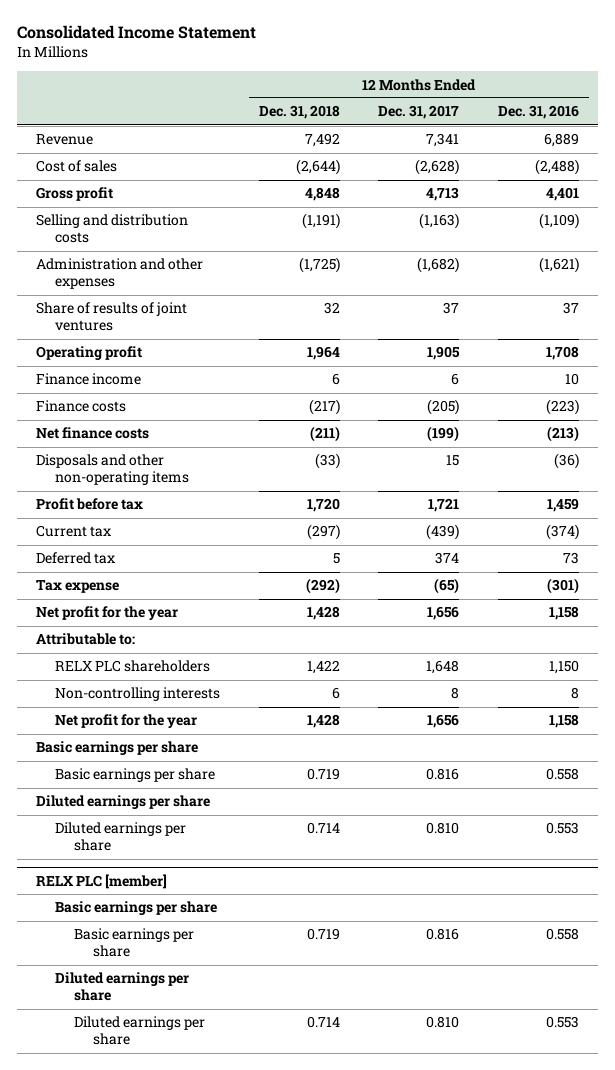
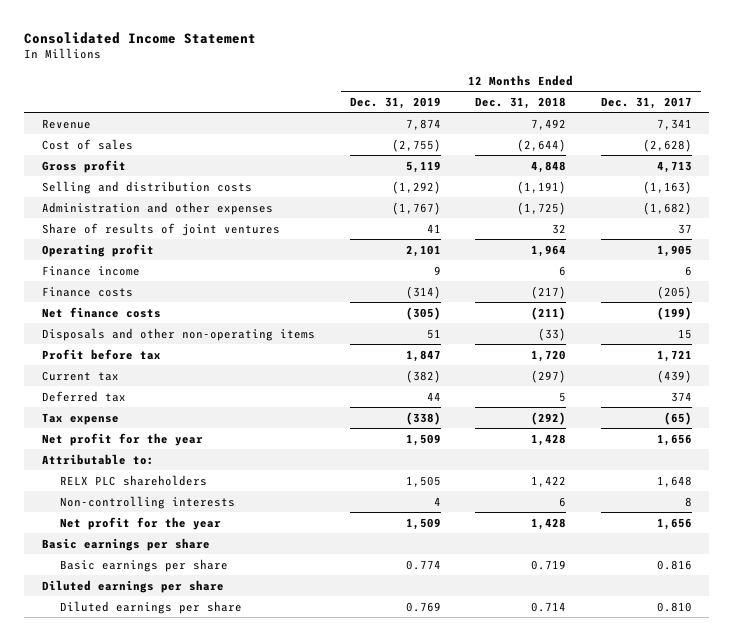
[497,105,579,120] Dec. 31, 2016 -> none
none -> [349,96,441,109] Dec. 31, 2019
[36,873,168,889] RELX PLC [member] -> none
[55,901,218,916] Basic earnings per share -> none
[74,928,195,958] Basic earnings per share -> none
[55,972,190,1002] Diluted earnings per share -> none
[74,1016,206,1046] Diluted earnings per share -> none

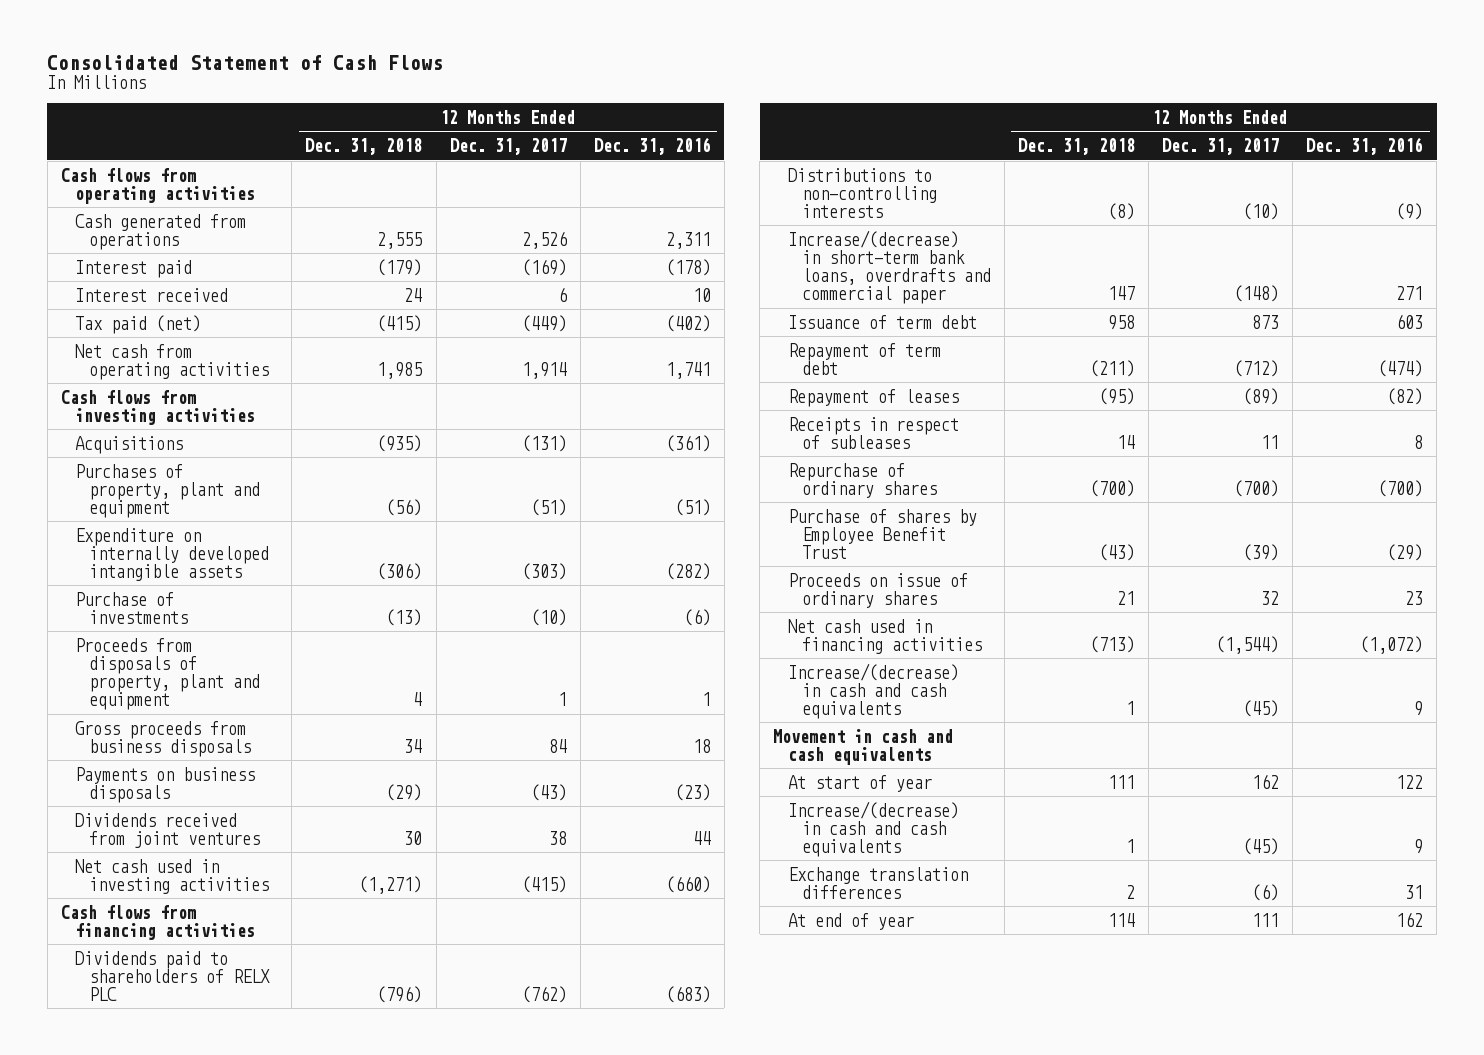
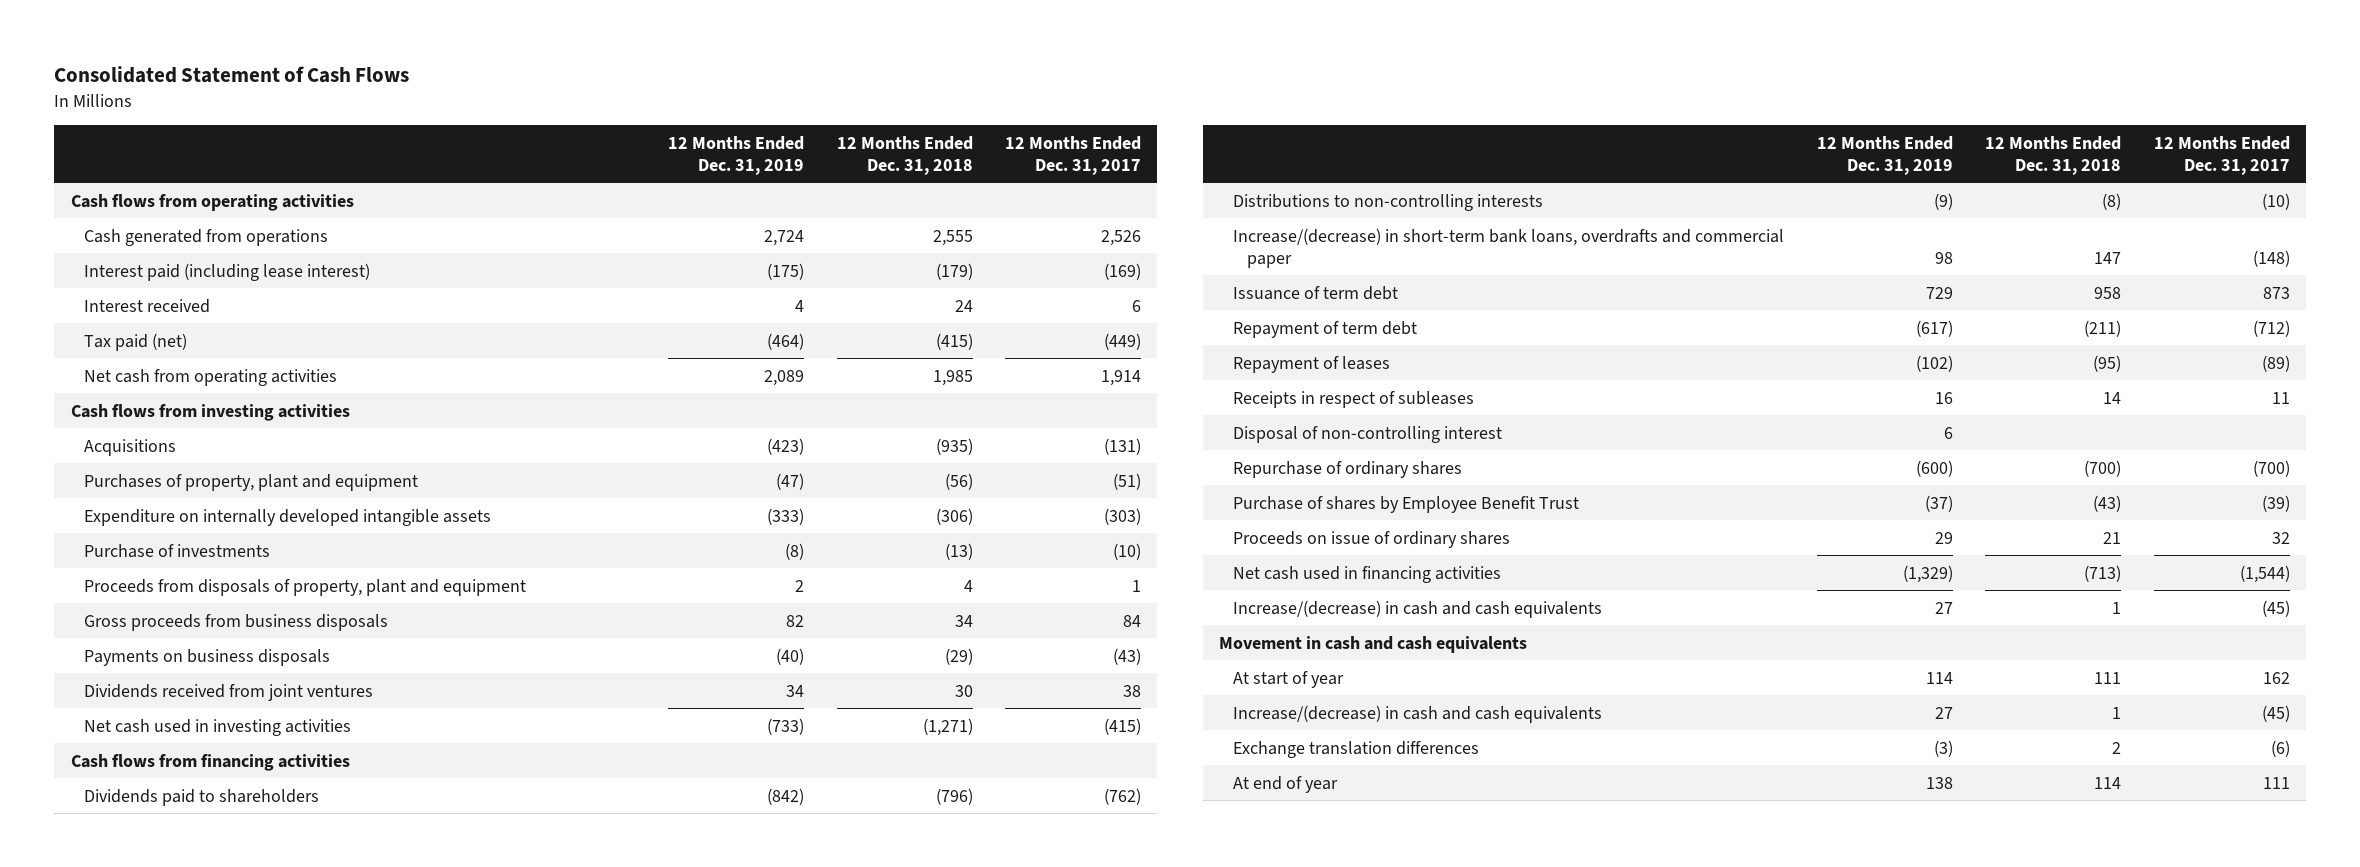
[593,137,711,156] Dec. 31, 2016 -> none
none -> [667,135,804,175] 12 Months Ended Dec. 31, 2019
[75,259,193,278] Interest paid -> [84,262,371,281] Interest paid (including lease interest)
[75,950,271,1001] Dividends paid to shareholders of RELX PLC -> [84,788,320,806] Dividends paid to shareholders
none -> [1232,425,1502,443] Disposal of non-controlling interest

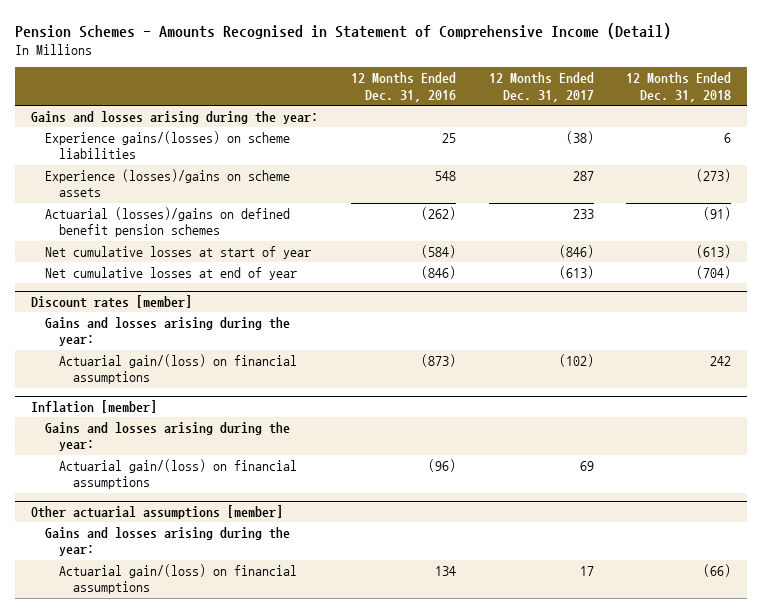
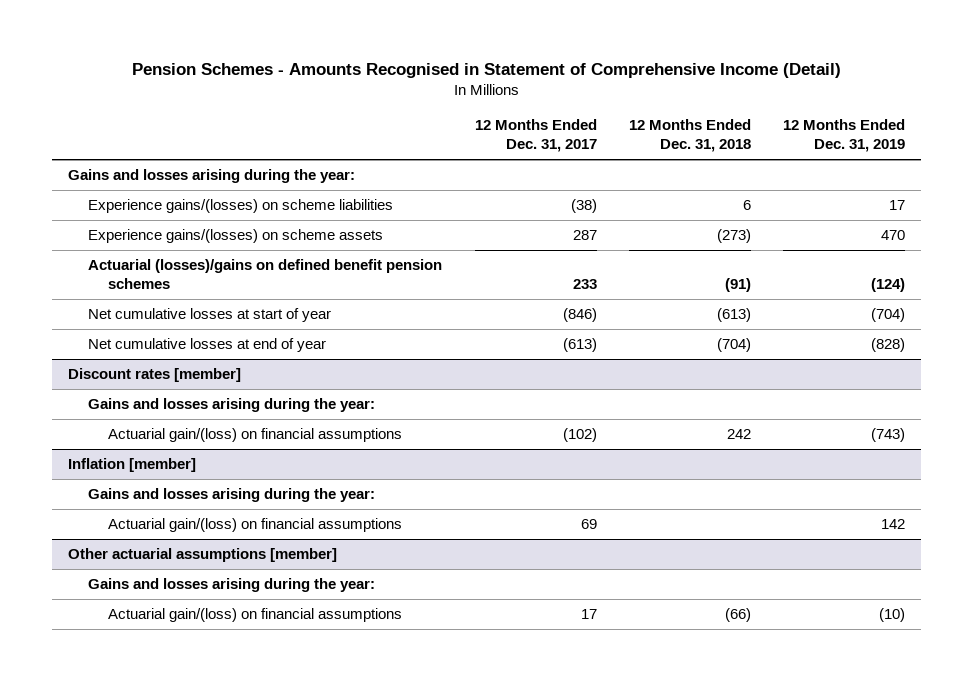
[351,72,457,102] 12 Months Ended Dec. 31, 2016 -> none
none -> [783,119,906,153] 12 Months Ended Dec. 31, 2019
[45,168,291,198] Experience (losses)/gains on scheme assets -> [88,229,384,244] Experience gains/(losses) on scheme assets

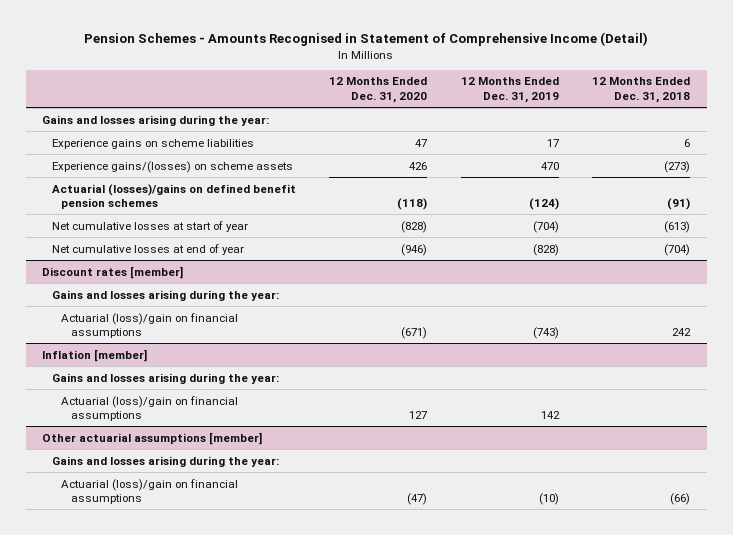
[474,119,597,153] 12 Months Ended Dec. 31, 2017 -> none
none -> [329,77,428,103] 12 Months Ended Dec. 31, 2020
[88,199,394,214] Experience gains/(losses) on scheme liabilities -> [51,138,254,149] Experience gains on scheme liabilities
[108,428,403,443] Actuarial gain/(loss) on financial assumptions -> [61,312,239,338] Actuarial (loss)/gain on financial assumptions
[108,518,403,533] Actuarial gain/(loss) on financial assumptions -> [61,395,239,421] Actuarial (loss)/gain on financial assumptions
[108,608,403,623] Actuarial gain/(loss) on financial assumptions -> [61,478,239,504] Actuarial (loss)/gain on financial assumptions

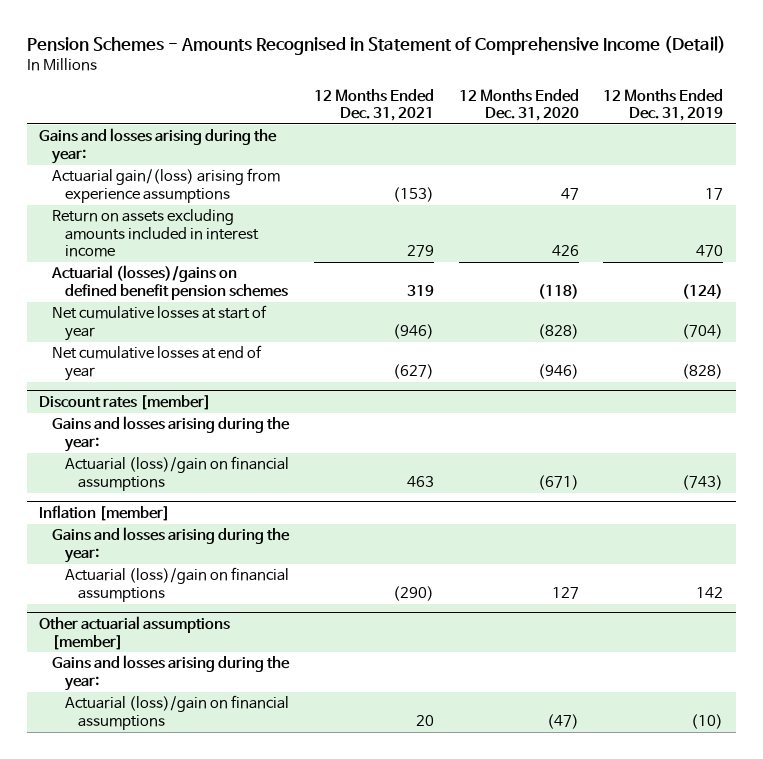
[592,77,691,103] 12 Months Ended Dec. 31, 2018 -> none
none -> [313,88,434,122] 12 Months Ended Dec. 31, 2021
[51,138,254,149] Experience gains on scheme liabilities -> [52,168,281,203] Actuarial gain/(loss) arising from experience assumptions
[51,160,293,173] Experience gains/(losses) on scheme assets -> [52,209,260,258] Return on assets excluding amounts included in interest income

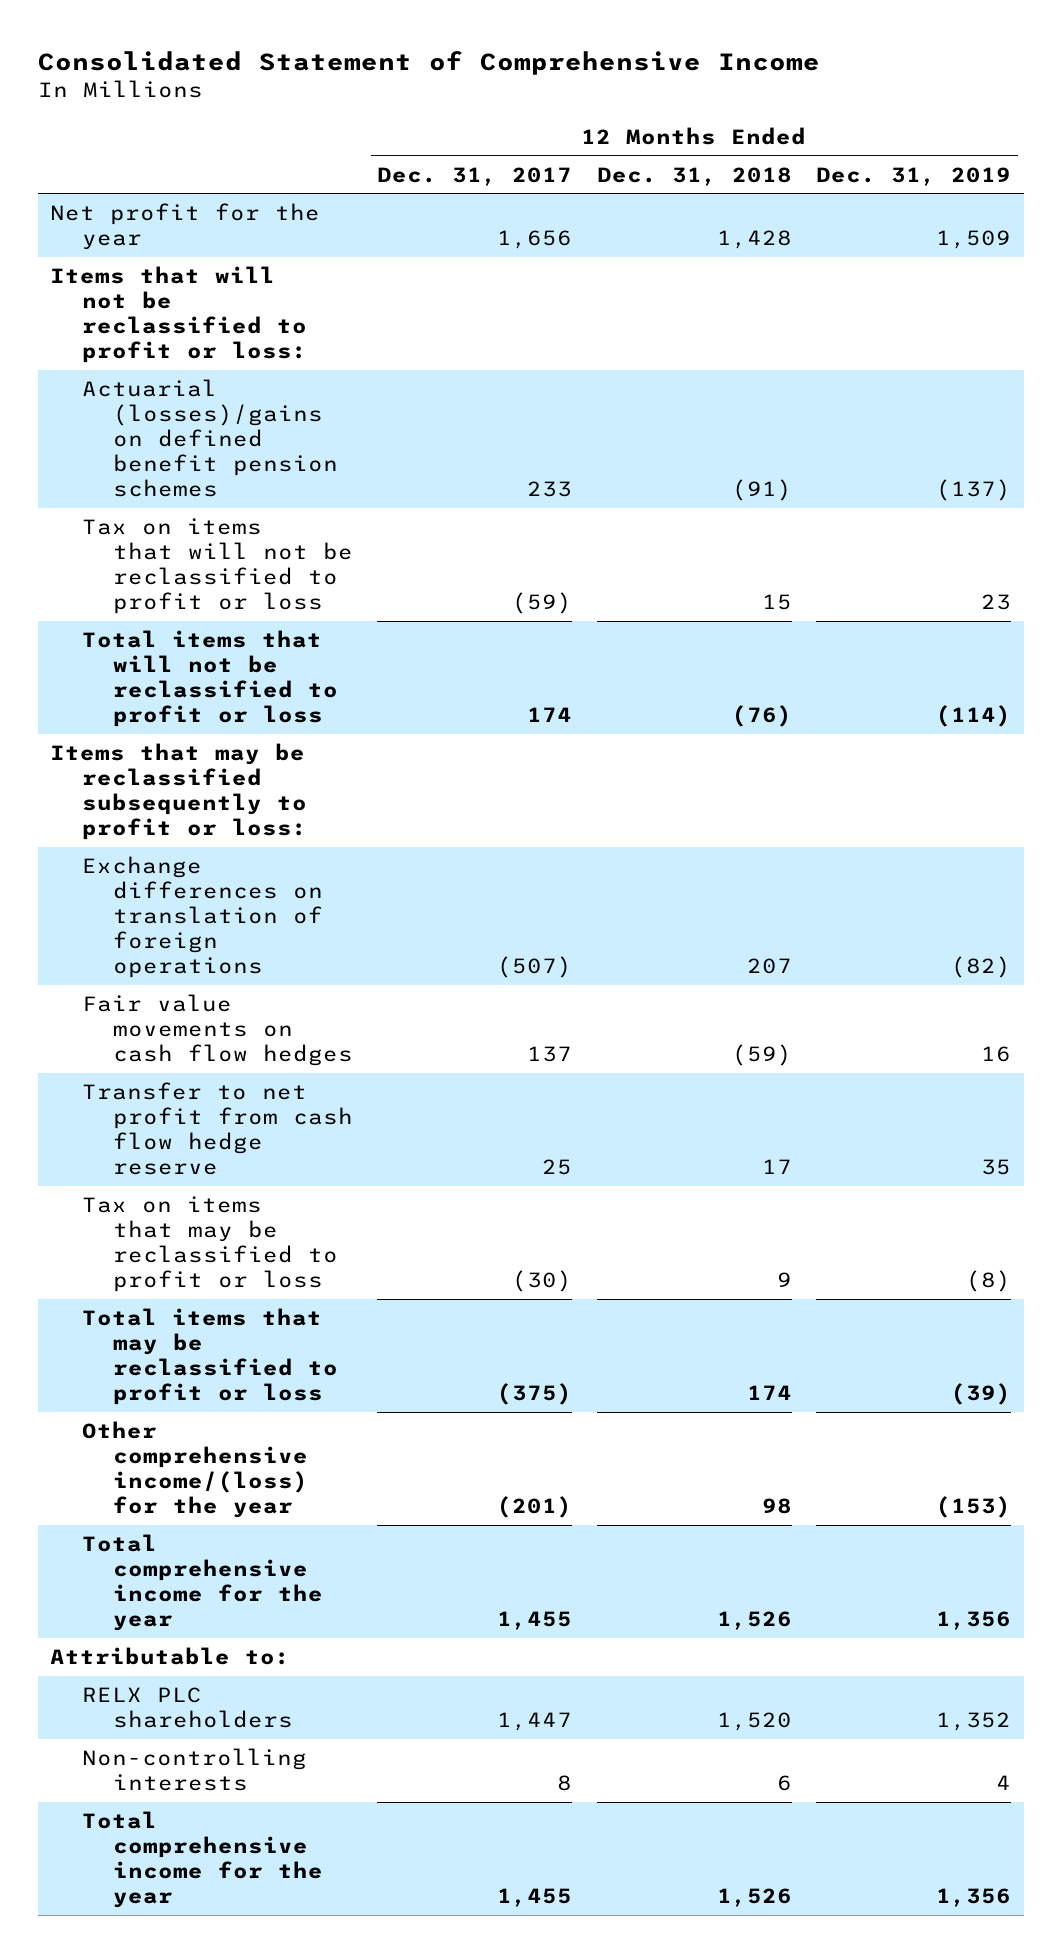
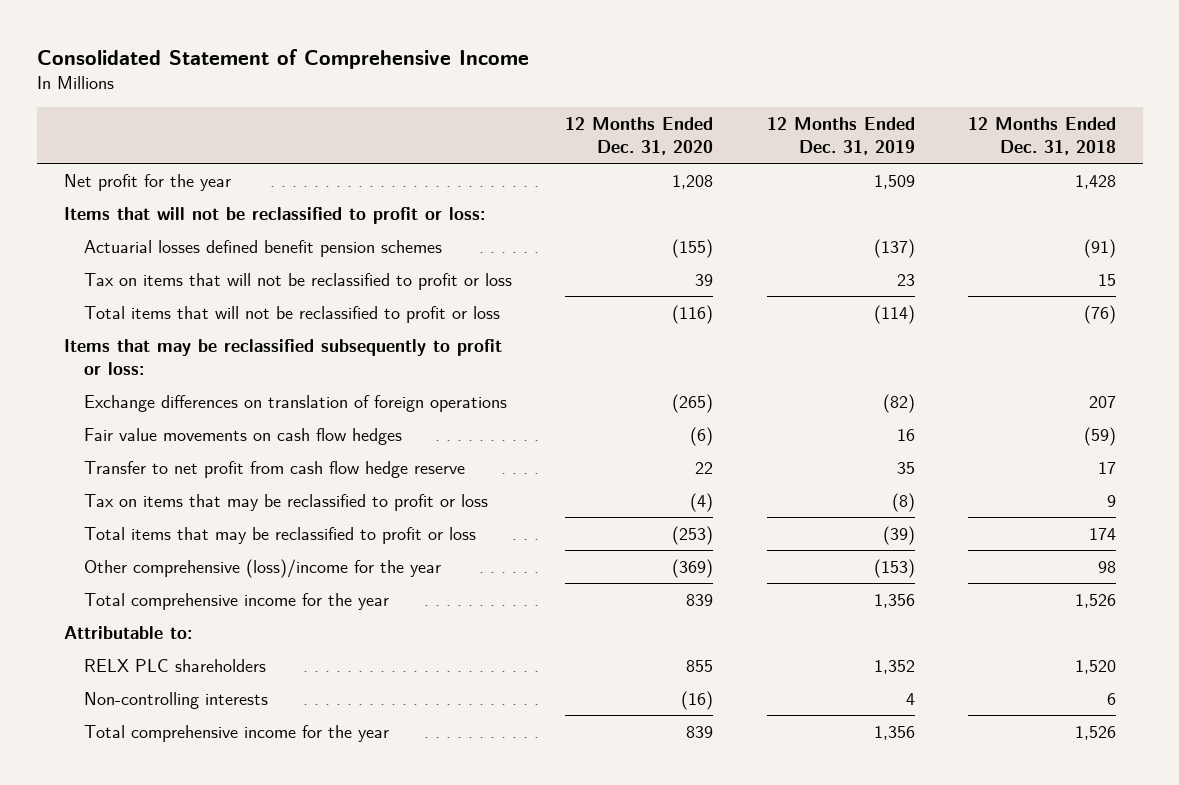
[377,166,573,186] Dec. 31, 2017 -> none
none -> [565,117,714,156] 12 Months Ended Dec. 31, 2020
[81,379,338,498] Actuarial (losses)/gains on defined benefit pension schemes -> [83,239,442,257] Actuarial losses defined benefit pension schemes
[81,1421,308,1519] Other comprehensive income/(loss) for the year -> [83,558,441,578] Other comprehensive (loss)/income for the year

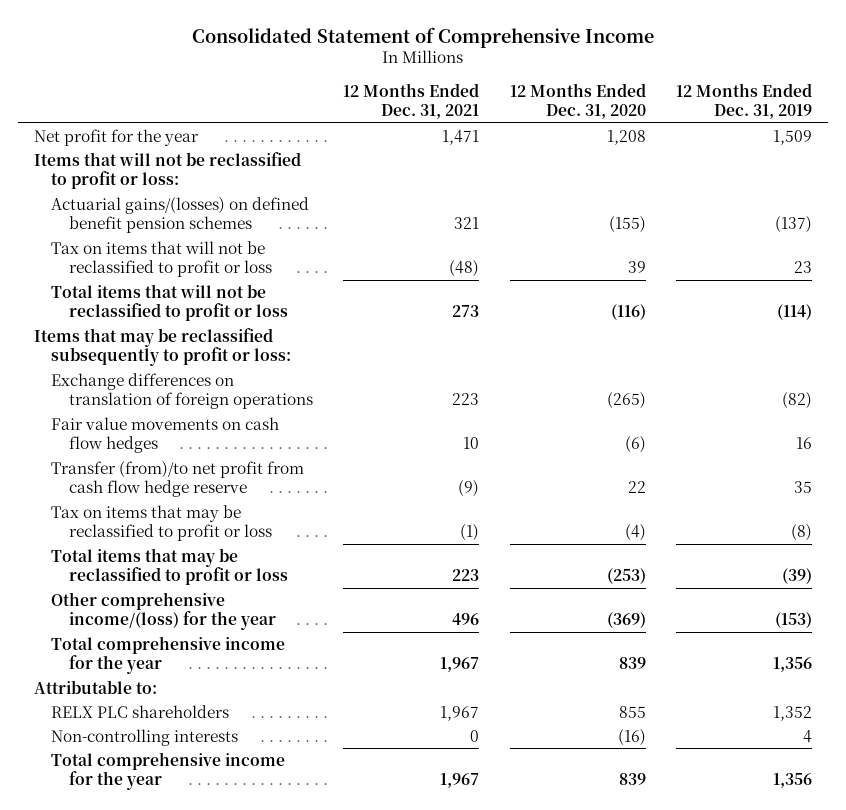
[967,117,1116,156] 12 Months Ended Dec. 31, 2018 -> none
none -> [343,82,480,120] 12 Months Ended Dec. 31, 2021
[83,239,442,257] Actuarial losses defined benefit pension schemes -> [51,196,310,234] Actuarial gains/(losses) on defined benefit pension schemes
[83,460,465,478] Transfer to net profit from cash flow hedge reserve -> [51,460,305,498] Transfer (from)/to net profit from cash flow hedge reserve
[83,558,441,578] Other comprehensive (loss)/income for the year -> [51,591,276,631] Other comprehensive income/(loss) for the year

